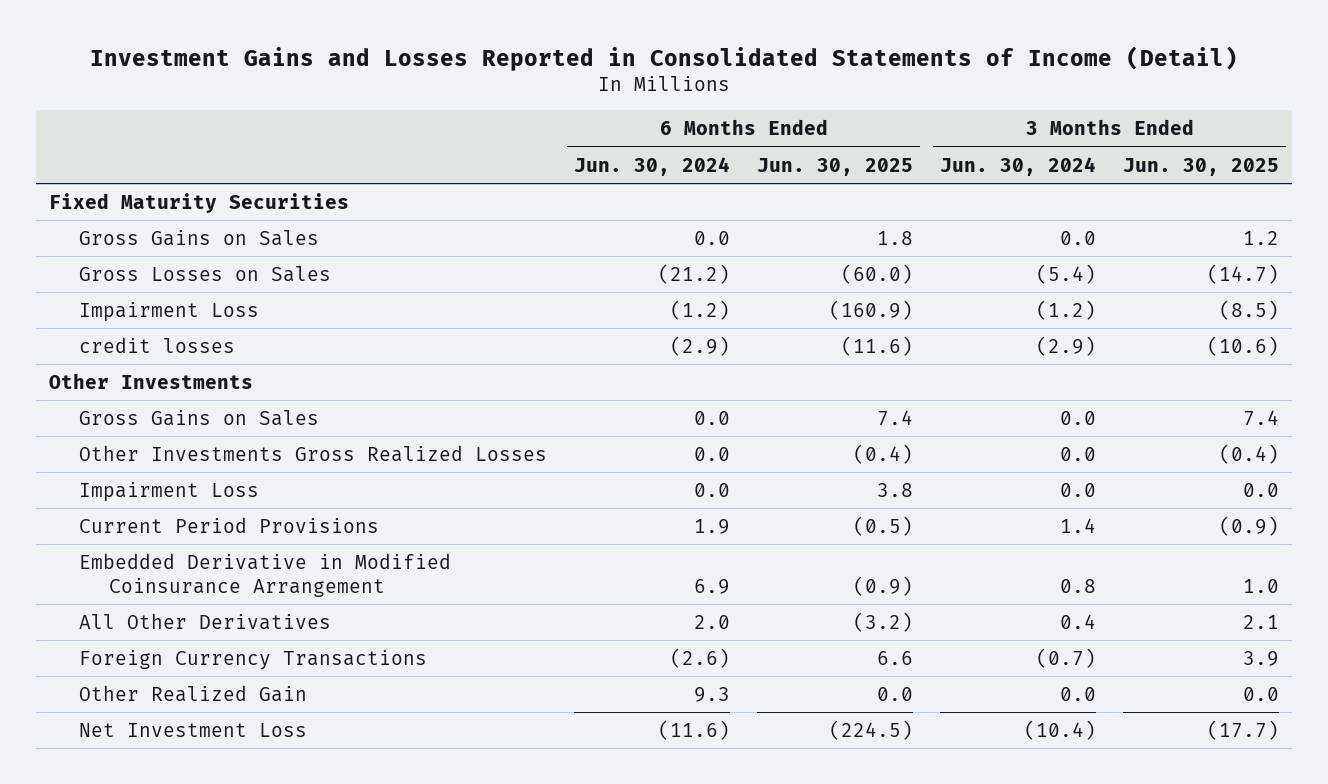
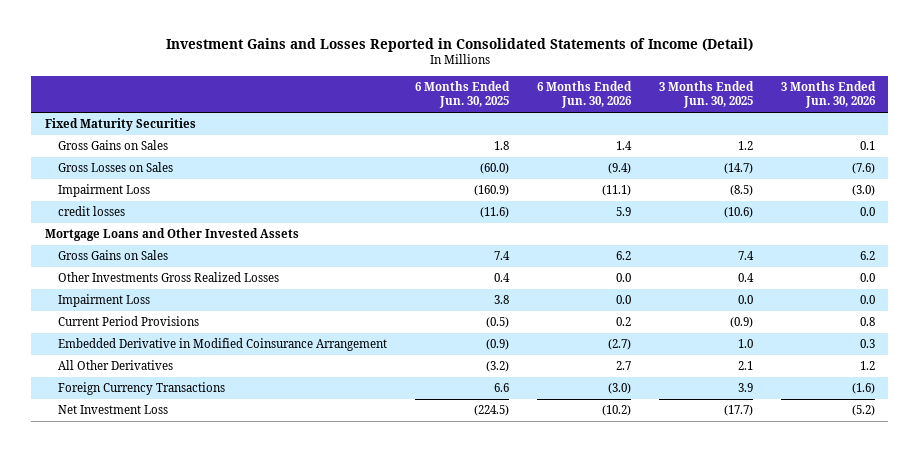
[574,156,731,176] Jun. 30, 2024 -> none
[940,156,1097,176] Jun. 30, 2024 -> none
none -> [536,81,632,108] 6 Months Ended Jun. 30, 2026
none -> [780,81,876,108] 3 Months Ended Jun. 30, 2026
[49,372,254,389] Other Investments -> [44,228,299,242] Mortgage Loans and Other Invested Assets
[853,443,914,464] (0.4) -> [494,273,511,283] 0.4
[1219,443,1280,464] (0.4) -> [737,273,754,283] 0.4
[79,684,308,702] Other Realized Gain -> none

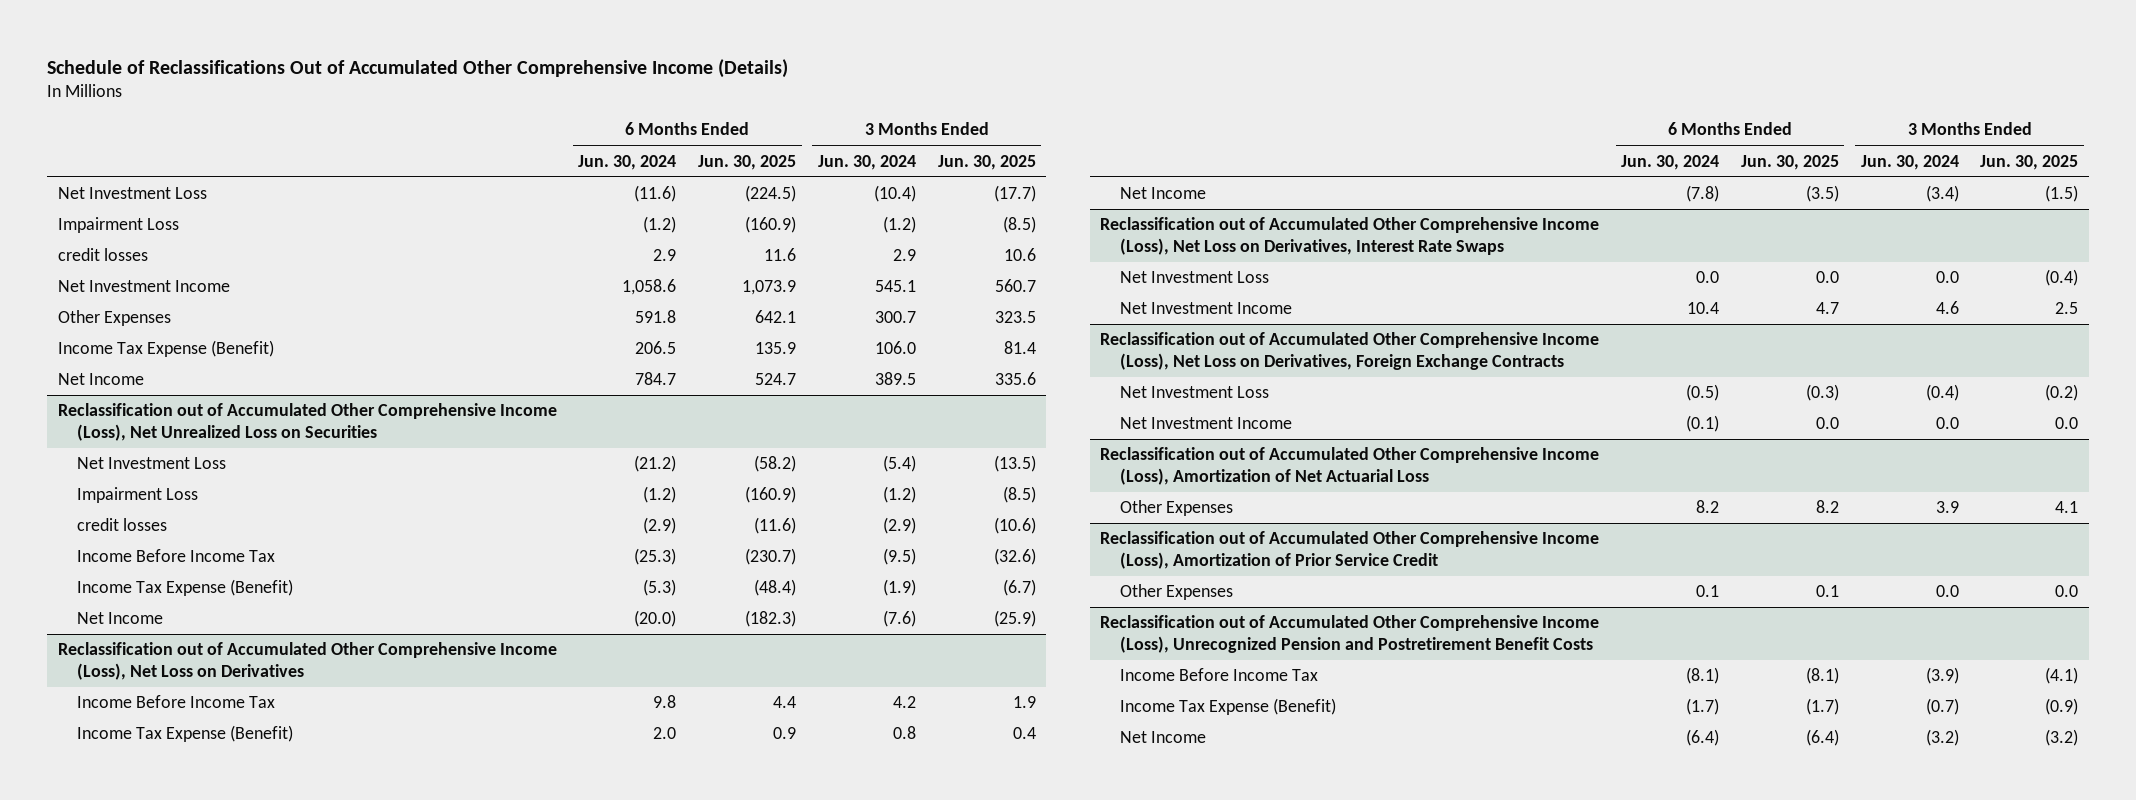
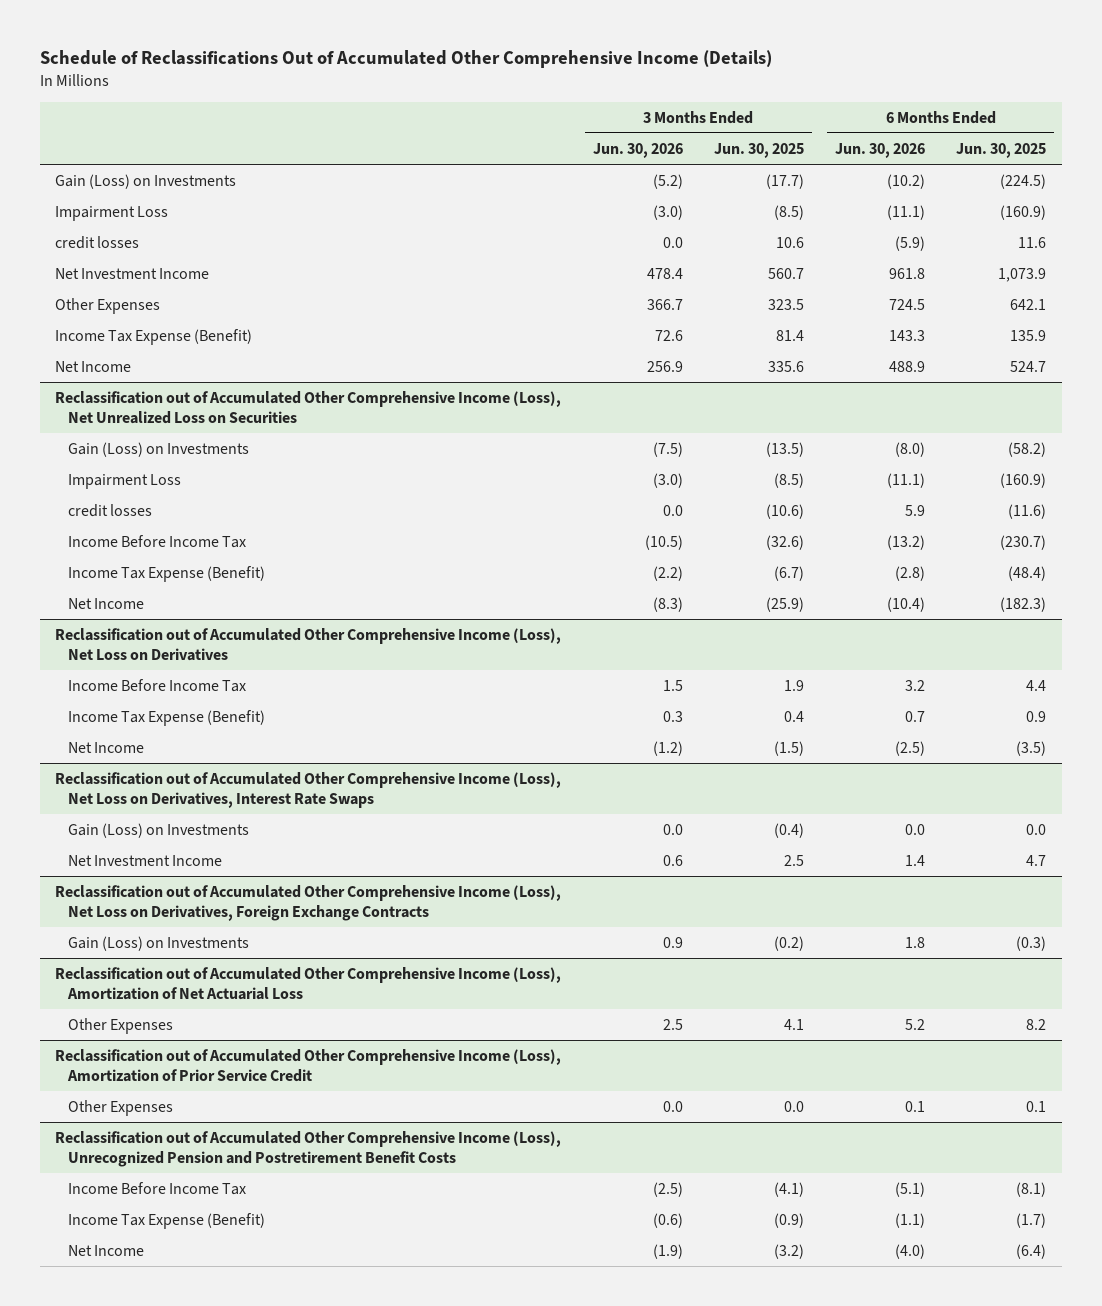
[578,154,677,170] Jun. 30, 2024 -> none
[817,154,916,170] Jun. 30, 2024 -> none
none -> [592,142,683,158] Jun. 30, 2026
none -> [835,142,926,158] Jun. 30, 2026
[57,187,207,200] Net Investment Loss -> [55,173,237,189] Gain (Loss) on Investments
[77,457,227,470] Net Investment Loss -> [68,441,250,457] Gain (Loss) on Investments
[1120,271,1270,284] Net Investment Loss -> [68,822,250,838] Gain (Loss) on Investments
[1120,417,1293,430] Net Investment Income -> none
[1120,386,1270,399] Net Investment Loss -> [68,935,250,951] Gain (Loss) on Investments

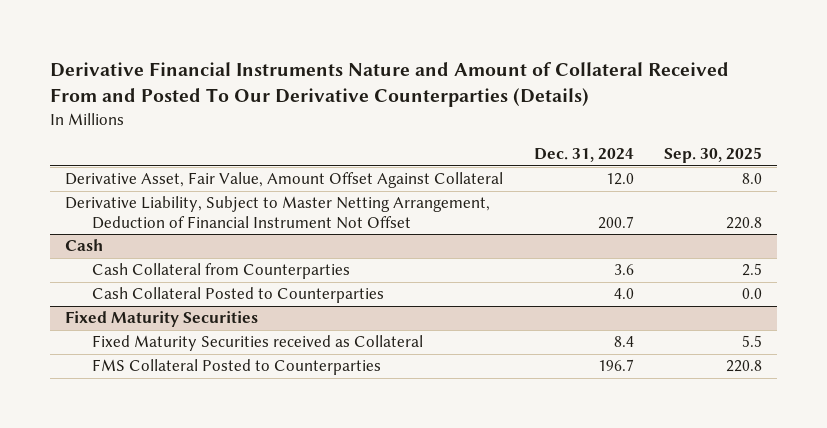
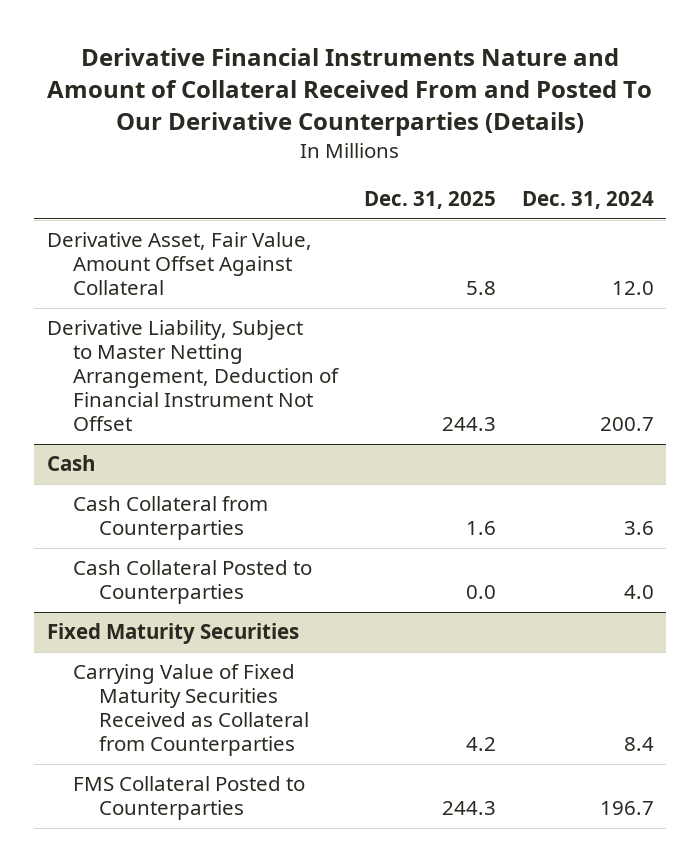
[663,147,762,164] Sep. 30, 2025 -> none
none -> [363,191,496,210] Dec. 31, 2025
[91,335,423,352] Fixed Maturity Securities received as Collateral -> [72,664,309,757] Carrying Value of Fixed Maturity Securities Received as Collateral from Counterparties

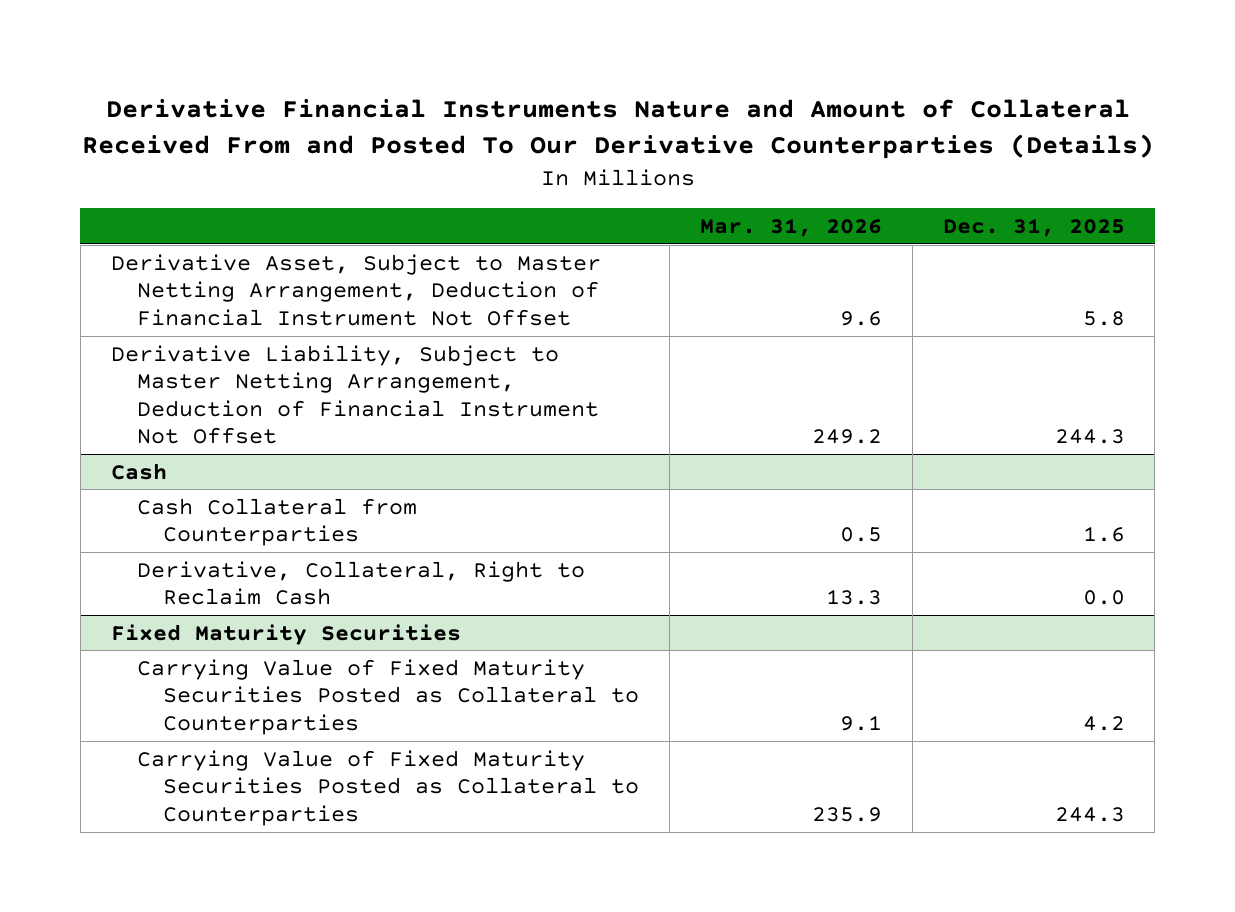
[521,191,654,210] Dec. 31, 2024 -> none
none -> [699,217,882,237] Mar. 31, 2026
[46,232,312,296] Derivative Asset, Fair Value, Amount Offset Against Collateral -> [110,253,601,326] Derivative Asset, Subject to Master Netting Arrangement, Deduction of Financial Instrument Not Offset
[72,560,312,605] Cash Collateral Posted to Counterparties -> [136,560,585,606] Derivative, Collateral, Right to Reclaim Cash
[72,664,309,757] Carrying Value of Fixed Maturity Securities Received as Collateral from Counterparties -> [136,658,640,735] Carrying Value of Fixed Maturity Securities Posted as Collateral to Counterparties
[72,776,305,821] FMS Collateral Posted to Counterparties -> [136,749,640,826] Carrying Value of Fixed Maturity Securities Posted as Collateral to Counterparties

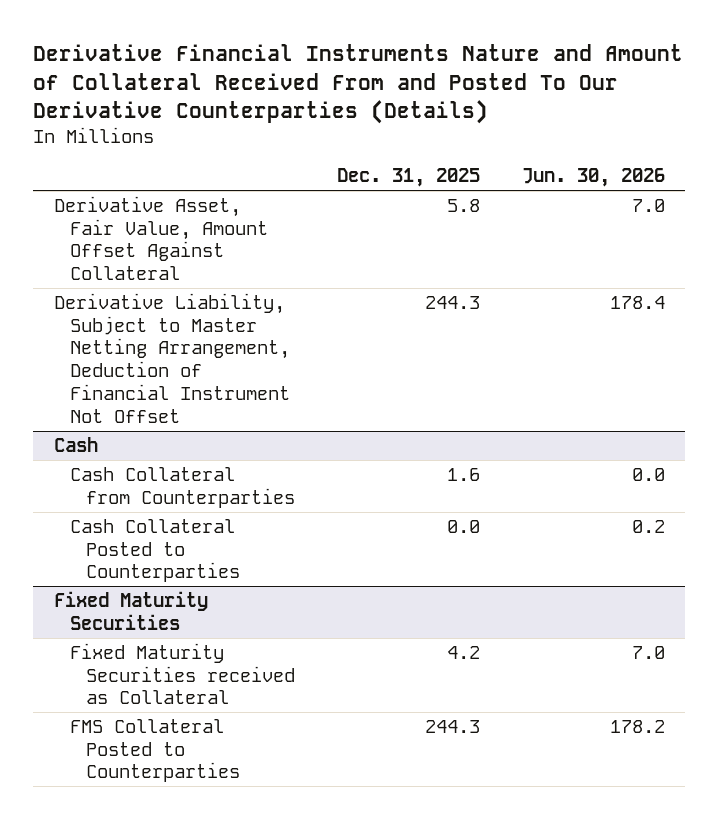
[699,217,882,237] Mar. 31, 2026 -> none
none -> [521,168,665,188] Jun. 30, 2026
[110,253,601,326] Derivative Asset, Subject to Master Netting Arrangement, Deduction of Financial Instrument Not Offset -> [53,195,269,281] Derivative Asset, Fair Value, Amount Offset Against Collateral
[136,560,585,606] Derivative, Collateral, Right to Reclaim Cash -> [70,518,241,583] Cash Collateral Posted to Counterparties
[136,658,640,735] Carrying Value of Fixed Maturity Securities Posted as Collateral to Counterparties -> [70,642,296,705] Fixed Maturity Securities received as Collateral
[136,749,640,826] Carrying Value of Fixed Maturity Securities Posted as Collateral to Counterparties -> [70,718,241,783] FMS Collateral Posted to Counterparties

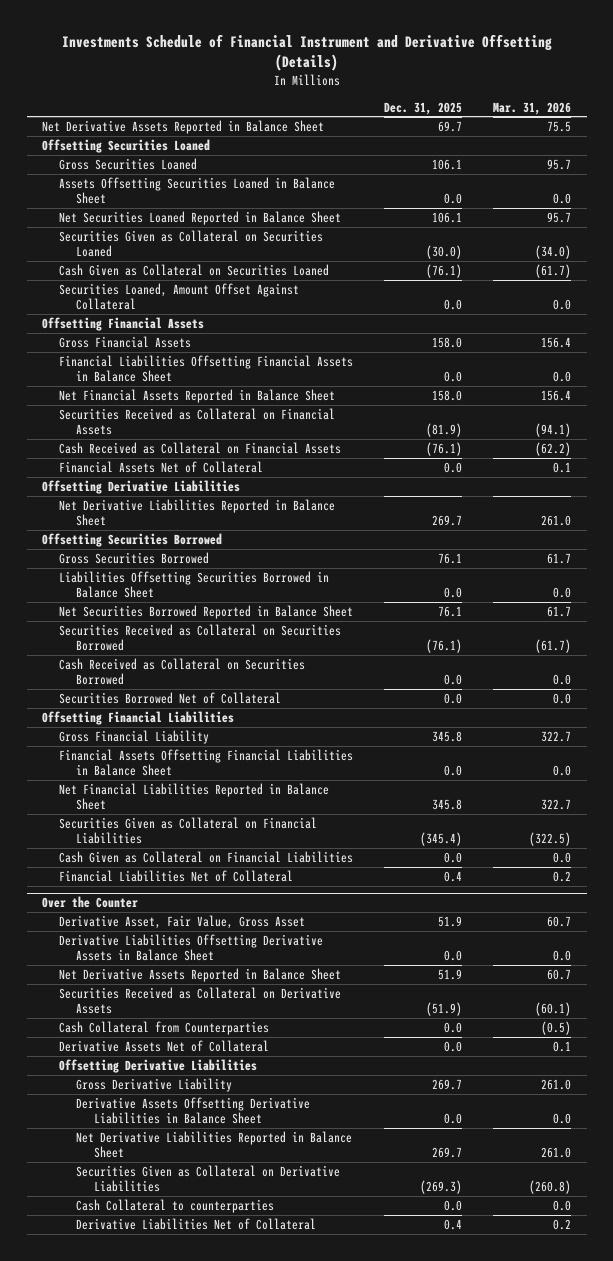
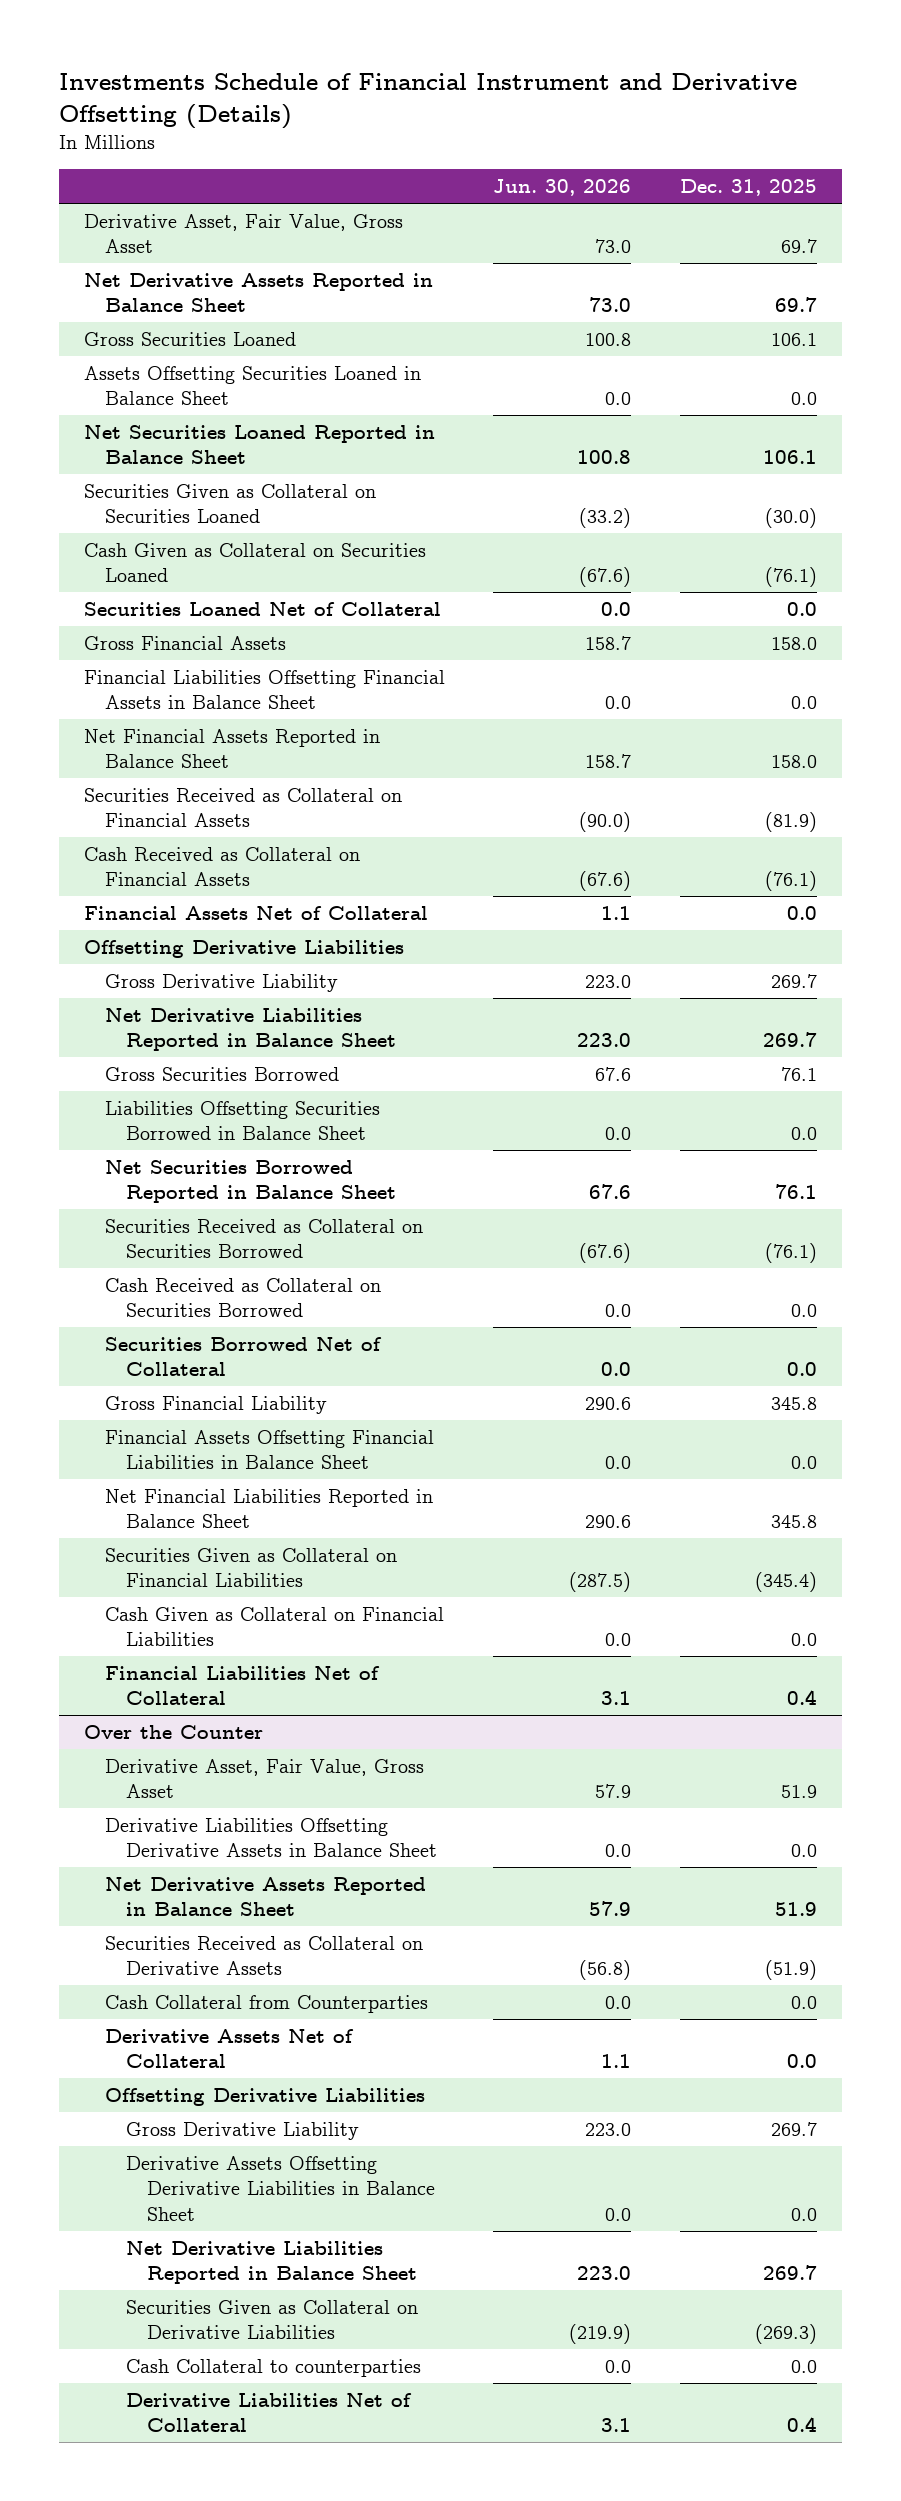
[493,101,572,115] Mar. 31, 2026 -> none
none -> [493,179,632,197] Jun. 30, 2026
none -> [83,213,403,254] Derivative Asset, Fair Value, Gross Asset
[42,138,211,153] Offsetting Securities Loaned -> none
[42,316,205,331] Offsetting Financial Assets -> none
[59,282,300,310] Securities Loaned, Amount Offset Against Collateral -> [83,601,441,616] Securities Loaned Net of Collateral
none -> [104,973,338,992] Gross Derivative Liability
[42,532,223,547] Offsetting Securities Borrowed -> none
[42,710,235,725] Offsetting Financial Liabilities -> none

